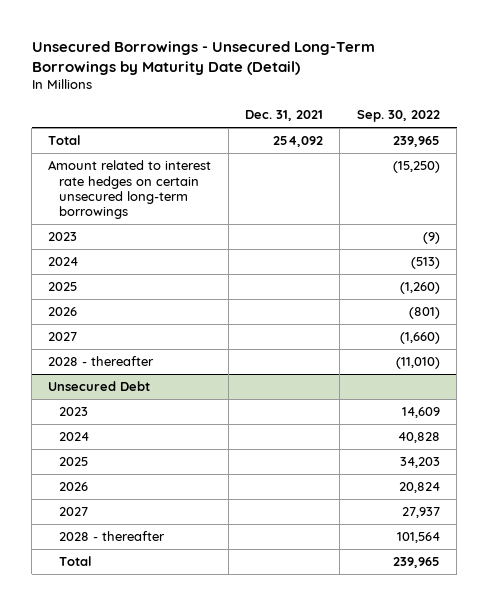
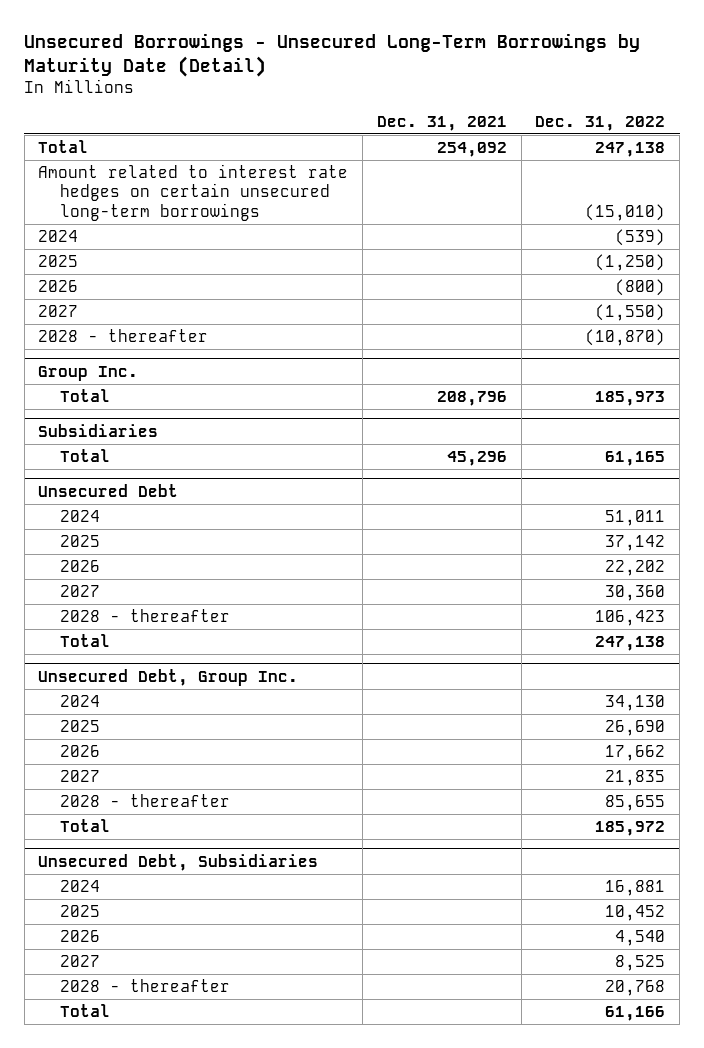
[356,110,440,123] Sep. 30, 2022 -> none
none -> [535,115,666,131] Dec. 31, 2022
[48,232,78,242] 2023 -> none
none -> [38,365,139,381] Group Inc.
none -> [60,388,111,402] Total
none -> [38,423,159,437] Subsidiaries
none -> [60,448,111,462] Total
[59,407,89,417] 2023 -> none
none -> [38,668,299,686] Unsecured Debt, Group Inc.
none -> [60,694,101,707] 2024
none -> [60,719,101,732] 2025
none -> [60,744,101,757] 2026
none -> [60,769,101,782] 2027
none -> [60,793,231,807] 2028 - thereafter
none -> [60,818,111,832] Total
none -> [38,853,319,871] Unsecured Debt, Subsidiaries
none -> [60,879,101,892] 2024
none -> [60,904,101,917] 2025
none -> [60,929,101,942] 2026
none -> [60,954,101,967] 2027
none -> [60,978,231,992] 2028 - thereafter
none -> [60,1003,111,1017] Total

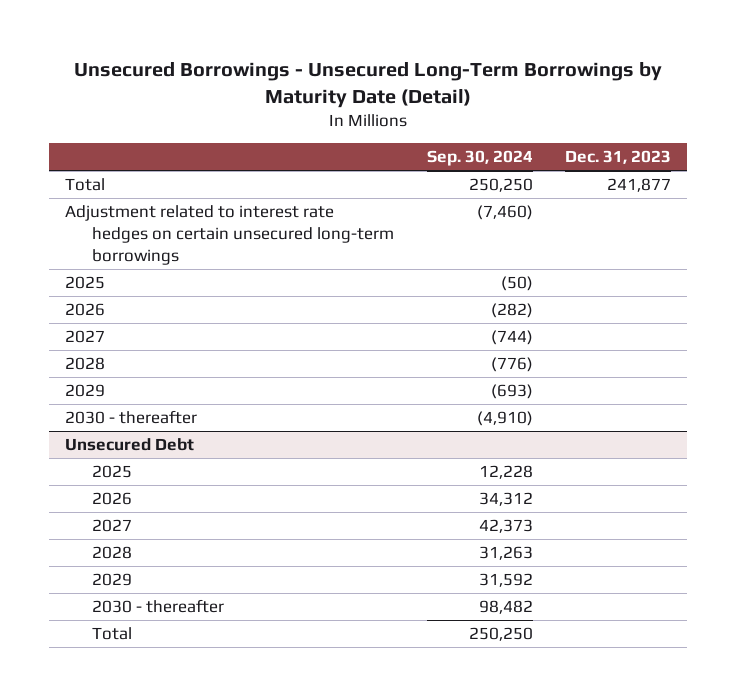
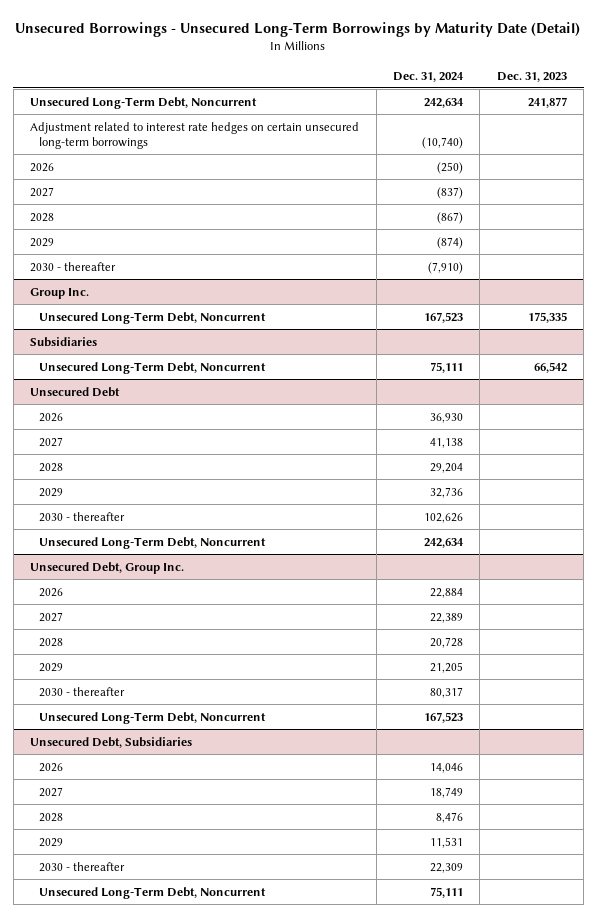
[426,150,533,167] Sep. 30, 2024 -> none
none -> [392,71,464,82] Dec. 31, 2024
[65,178,106,192] Total -> [30,96,258,109] Unsecured Long-Term Debt, Noncurrent
[65,276,106,290] 2025 -> none
none -> [30,287,90,299] Group Inc.
none -> [39,311,267,324] Unsecured Long-Term Debt, Noncurrent
none -> [30,336,98,347] Subsidiaries
none -> [39,361,267,374] Unsecured Long-Term Debt, Noncurrent
[92,465,133,479] 2025 -> none
[92,627,133,641] Total -> [39,536,267,549] Unsecured Long-Term Debt, Noncurrent
none -> [30,561,185,574] Unsecured Debt, Group Inc.
none -> [39,587,64,597] 2026
none -> [39,611,64,622] 2027
none -> [39,637,64,647] 2028
none -> [39,662,64,672] 2029
none -> [39,686,126,697] 2030 - thereafter
none -> [39,711,267,724] Unsecured Long-Term Debt, Noncurrent
none -> [30,736,193,748] Unsecured Debt, Subsidiaries
none -> [39,762,64,772] 2026
none -> [39,786,64,797] 2027
none -> [39,812,64,822] 2028
none -> [39,837,64,847] 2029
none -> [39,861,126,872] 2030 - thereafter
none -> [39,886,267,899] Unsecured Long-Term Debt, Noncurrent

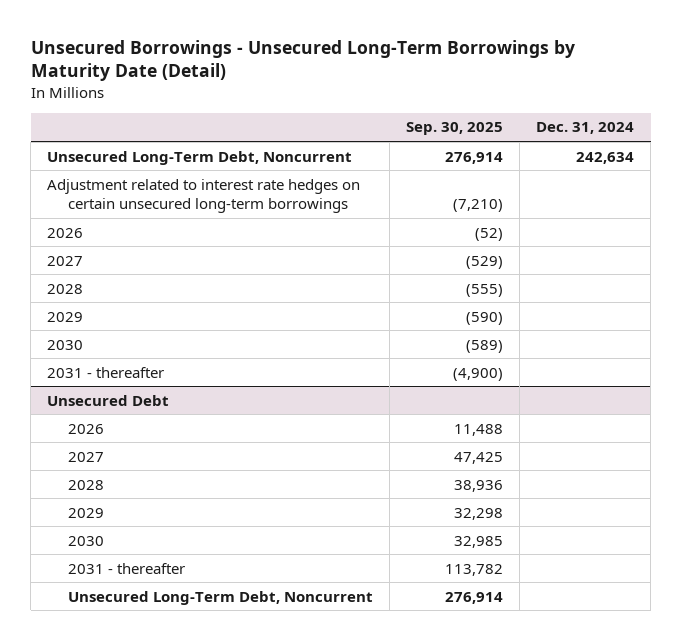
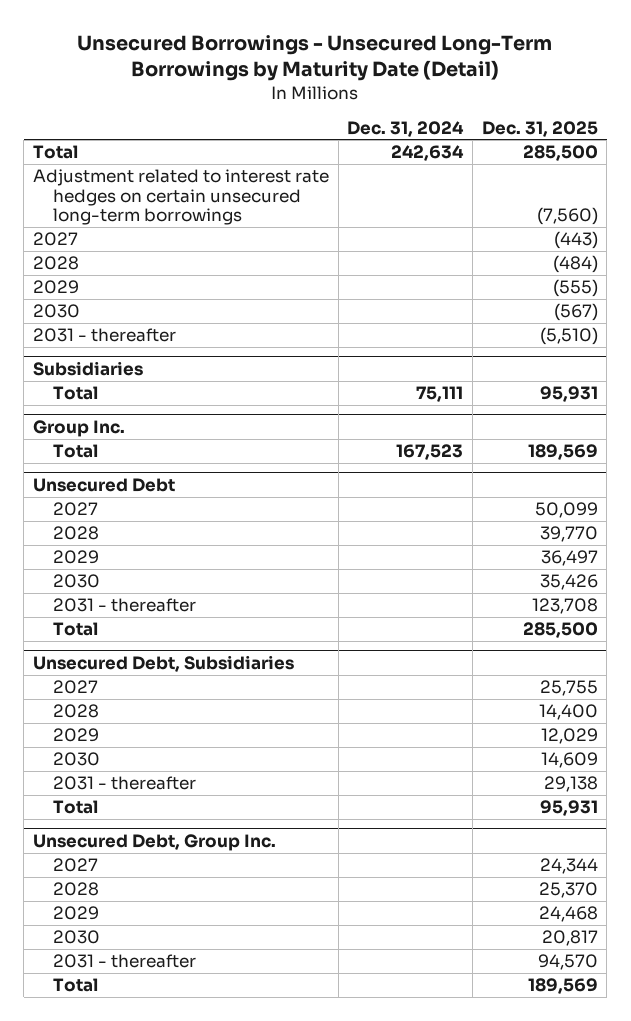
[406,122,504,136] Sep. 30, 2025 -> none
none -> [481,120,598,137] Dec. 31, 2025
[47,150,353,165] Unsecured Long-Term Debt, Noncurrent -> [32,145,78,160] Total
[47,227,84,238] 2026 -> none
none -> [32,361,143,377] Subsidiaries
none -> [52,386,98,401] Total
none -> [32,420,125,438] Group Inc.
none -> [52,444,98,459] Total
[68,423,105,434] 2026 -> none
[68,590,374,605] Unsecured Long-Term Debt, Noncurrent -> [52,622,98,637] Total
none -> [32,655,294,673] Unsecured Debt, Subsidiaries
none -> [52,680,98,695] 2027
none -> [52,704,99,719] 2028
none -> [52,728,99,743] 2029
none -> [52,752,100,767] 2030
none -> [52,776,196,791] 2031 - thereafter
none -> [52,800,98,815] Total
none -> [32,834,276,852] Unsecured Debt, Group Inc.
none -> [52,858,98,873] 2027
none -> [52,882,99,897] 2028
none -> [52,906,99,921] 2029
none -> [52,930,100,945] 2030
none -> [52,954,196,969] 2031 - thereafter
none -> [52,978,98,993] Total

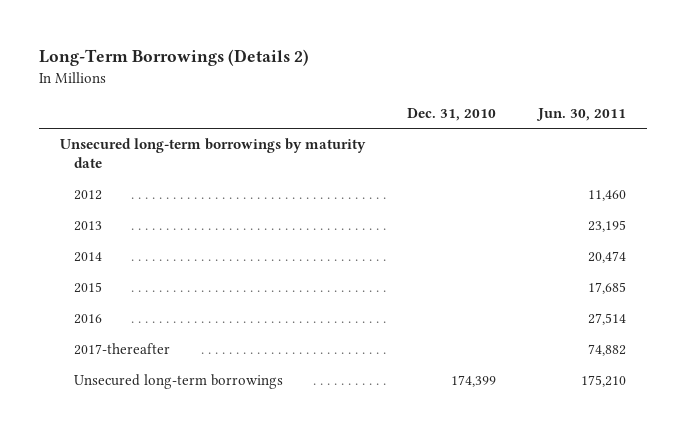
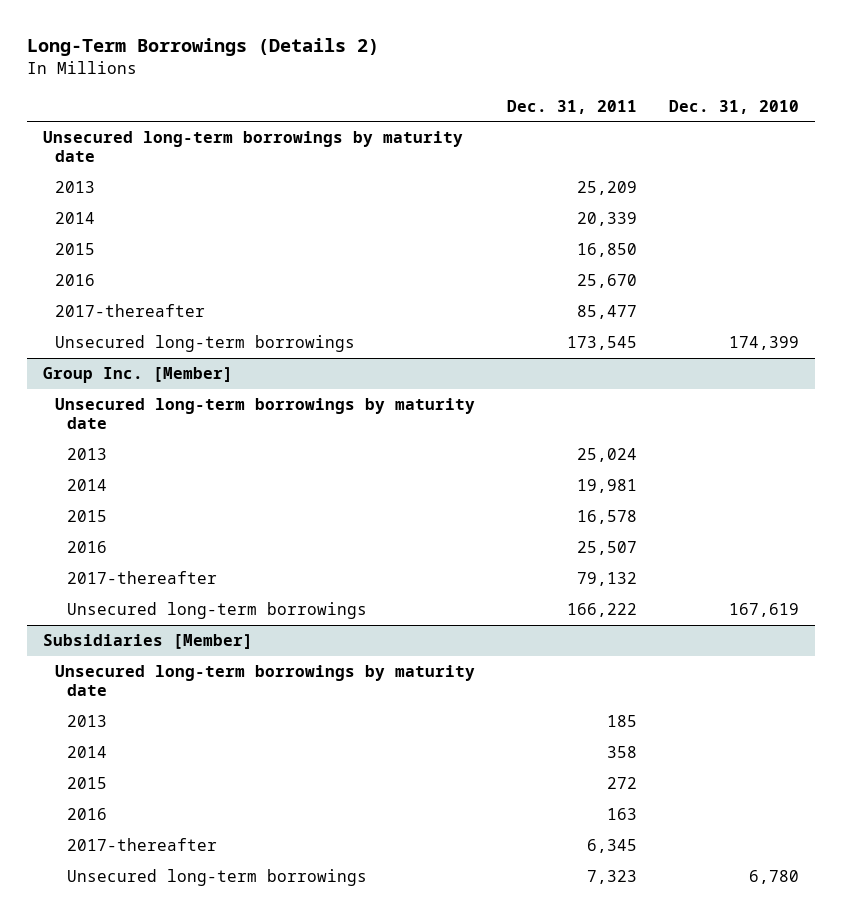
[536,107,627,121] Jun. 30, 2011 -> none
none -> [506,99,637,114] Dec. 31, 2011
[73,190,102,201] 2012 -> none
none -> [43,367,234,384] Group Inc. [Member]
none -> [55,398,476,430] Unsecured long-term borrowings by maturity date
none -> [67,448,108,461] 2013
none -> [67,479,108,492] 2014
none -> [67,510,108,523] 2015
none -> [67,541,108,554] 2016
none -> [67,571,218,585] 2017-thereafter
none -> [67,602,368,620] Unsecured long-term borrowings
none -> [43,634,254,650] Subsidiaries [Member]
none -> [55,665,476,697] Unsecured long-term borrowings by maturity date
none -> [67,715,108,728] 2013
none -> [67,746,108,759] 2014
none -> [67,777,108,790] 2015
none -> [67,808,108,821] 2016
none -> [67,838,218,852] 2017-thereafter
none -> [67,869,368,887] Unsecured long-term borrowings

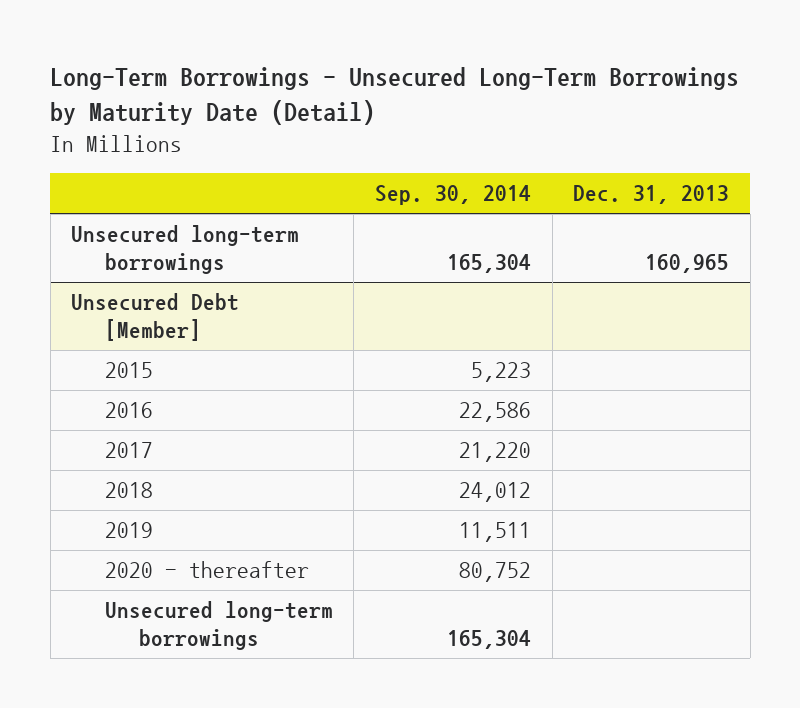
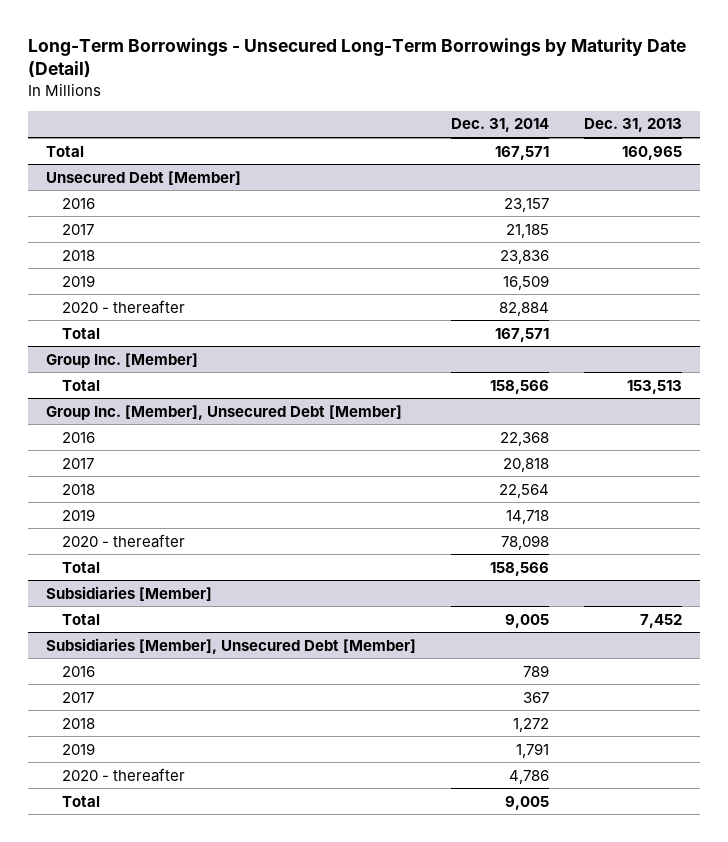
[375,185,532,206] Sep. 30, 2014 -> none
none -> [451,118,550,133] Dec. 31, 2014
[71,225,300,275] Unsecured long-term borrowings -> [45,145,84,157] Total
[104,362,153,379] 2015 -> none
[104,601,333,651] Unsecured long-term borrowings -> [62,327,101,339] Total
none -> [45,352,198,368] Group Inc. [Member]
none -> [62,379,101,391] Total
none -> [45,404,402,420] Group Inc. [Member], Unsecured Debt [Member]
none -> [62,431,96,443] 2016
none -> [62,457,95,469] 2017
none -> [62,483,96,495] 2018
none -> [62,508,96,521] 2019
none -> [62,533,186,548] 2020 - thereafter
none -> [62,561,101,573] Total
none -> [45,585,212,601] Subsidiaries [Member]
none -> [62,613,101,625] Total
none -> [45,637,416,654] Subsidiaries [Member], Unsecured Debt [Member]
none -> [62,665,96,677] 2016
none -> [62,691,95,703] 2017
none -> [62,717,96,729] 2018
none -> [62,742,96,755] 2019
none -> [62,767,186,782] 2020 - thereafter
none -> [62,795,101,807] Total

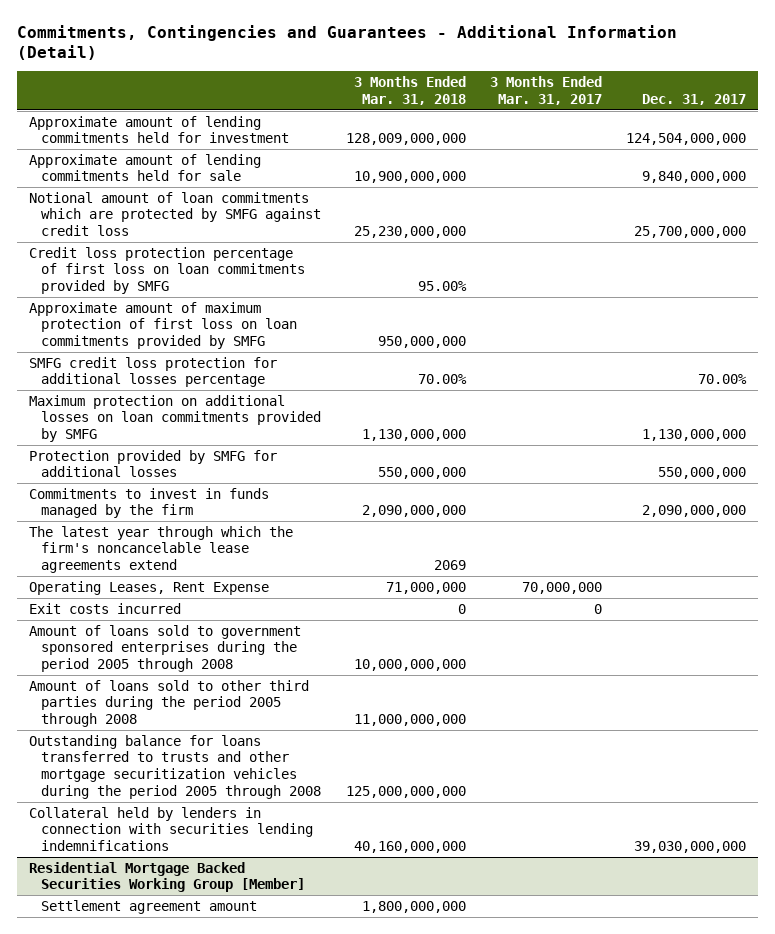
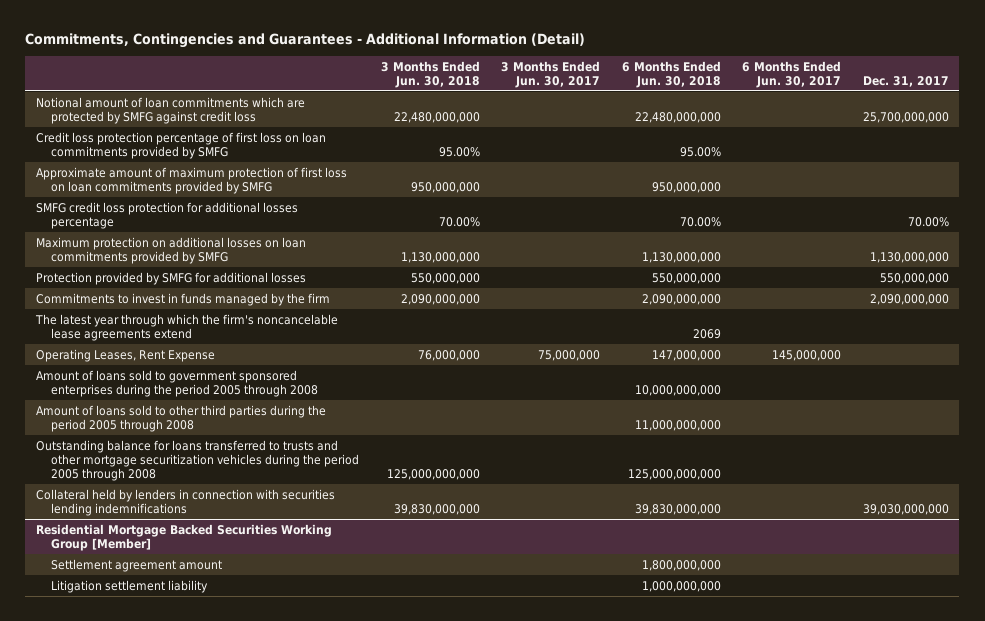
[353,75,466,105] 3 Months Ended Mar. 31, 2018 -> none
[489,75,602,105] 3 Months Ended Mar. 31, 2017 -> none
none -> [380,60,480,88] 3 Months Ended Jun. 30, 2018
none -> [501,60,601,88] 3 Months Ended Jun. 30, 2017
none -> [621,60,721,88] 6 Months Ended Jun. 30, 2018
none -> [742,60,842,88] 6 Months Ended Jun. 30, 2017
[29,115,290,144] Approximate amount of lending commitments held for investment -> none
[29,153,262,182] Approximate amount of lending commitments held for sale -> none
[29,602,182,614] Exit costs incurred -> none
none -> [50,579,208,593] Litigation settlement liability

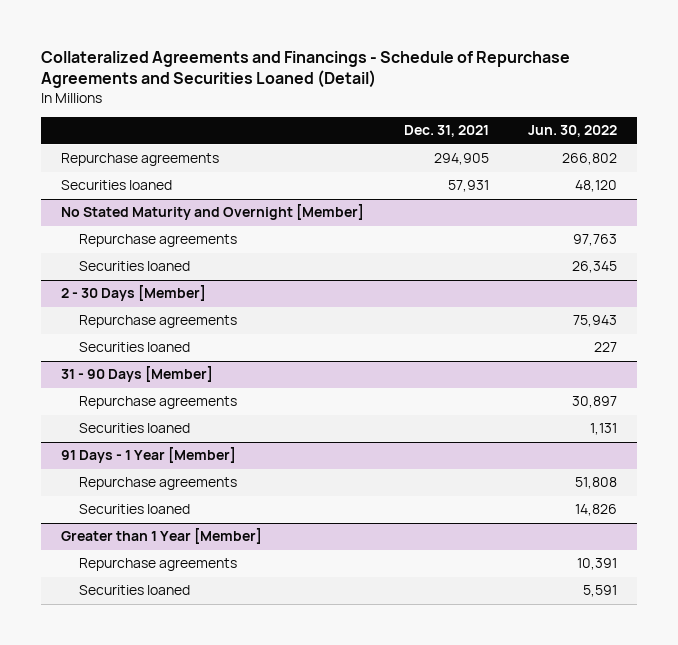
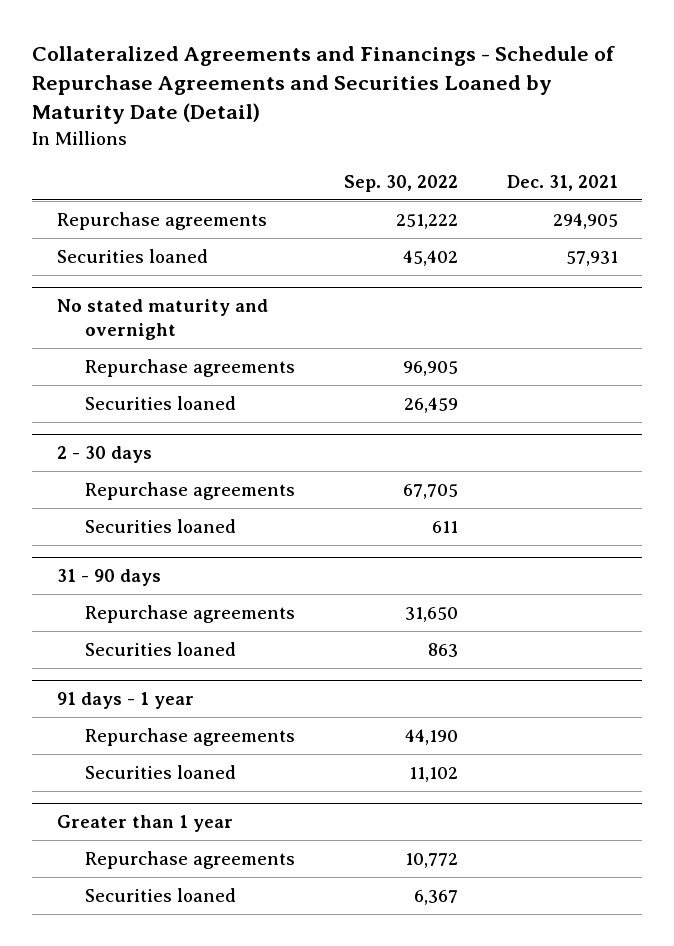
[41,50,571,89] Collateralized Agreements and Financings - Schedule of Repurchase Agreements and Securities Loaned (Detail) -> [32,46,616,125] Collateralized Agreements and Financings - Schedule of Repurchase Agreements and Securities Loaned by Maturity Date (Detail)
[528,125,618,138] Jun. 30, 2022 -> none
none -> [343,175,458,193] Sep. 30, 2022
[61,204,365,221] No Stated Maturity and Overnight [Member] -> [56,298,268,340] No stated maturity and overnight
[61,285,207,302] 2 - 30 Days [Member] -> [56,445,152,463] 2 - 30 days
[61,366,214,383] 31 - 90 Days [Member] -> [56,568,161,586] 31 - 90 days
[61,447,237,464] 91 Days - 1 Year [Member] -> [56,691,194,709] 91 days - 1 year
[61,528,263,545] Greater than 1 Year [Member] -> [56,814,233,832] Greater than 1 year

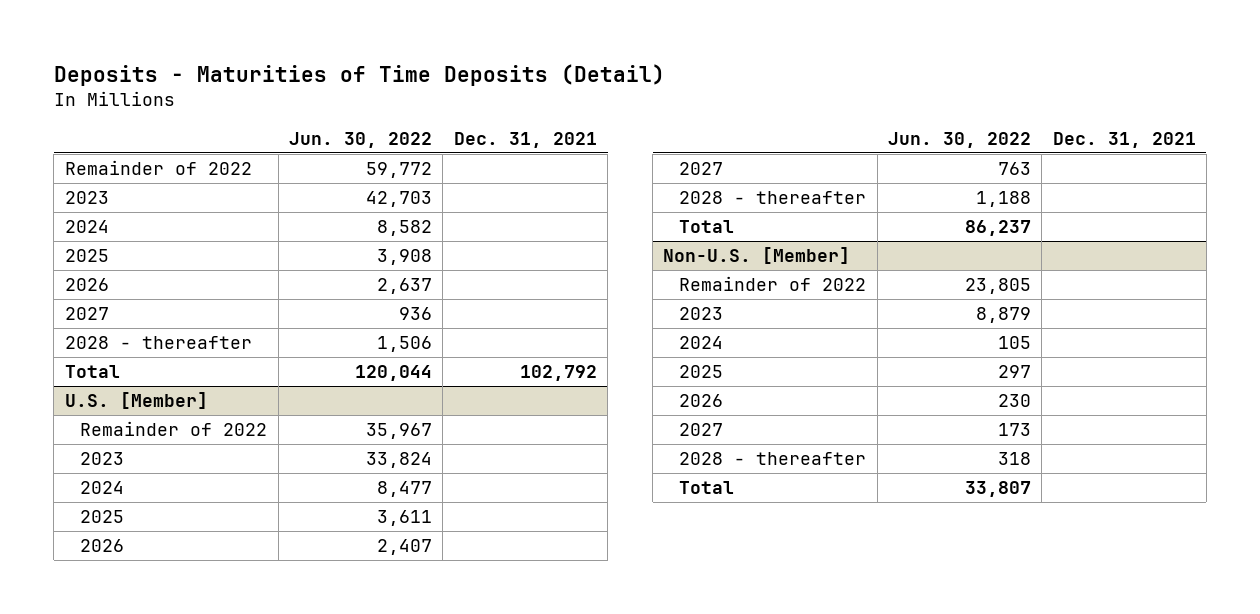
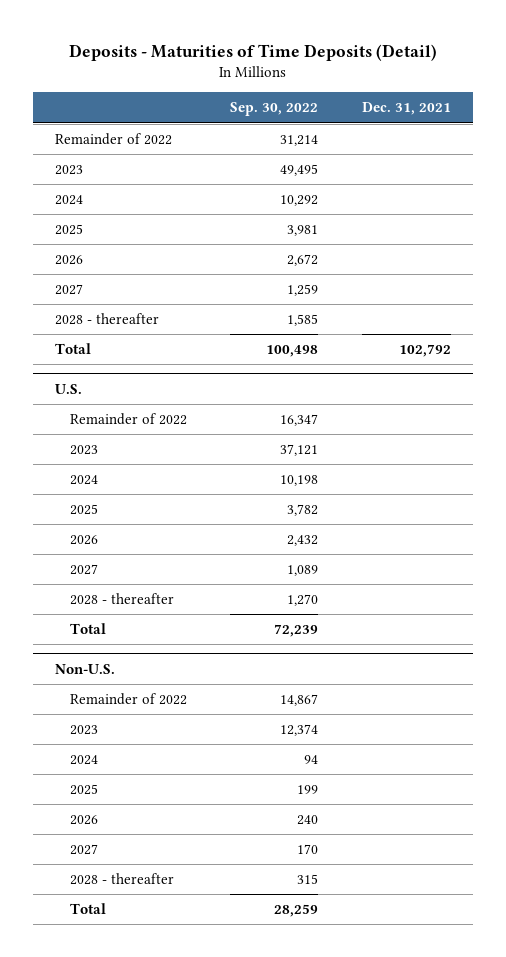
[289,132,433,149] Jun. 30, 2022 -> none
none -> [230,102,319,117] Sep. 30, 2022
[64,392,208,410] U.S. [Member] -> [55,383,83,394] U.S.
[663,247,851,265] Non-U.S. [Member] -> [55,663,116,674] Non-U.S.

